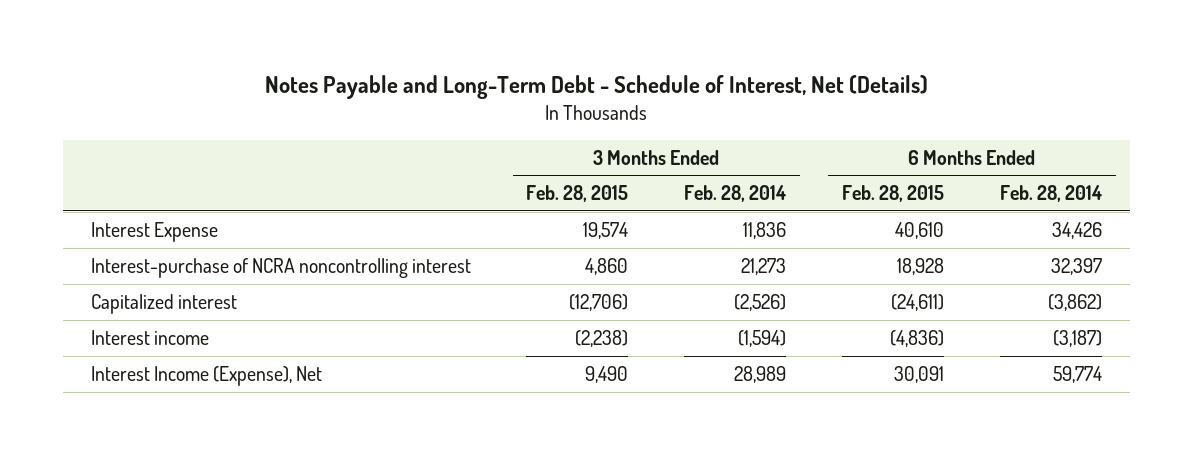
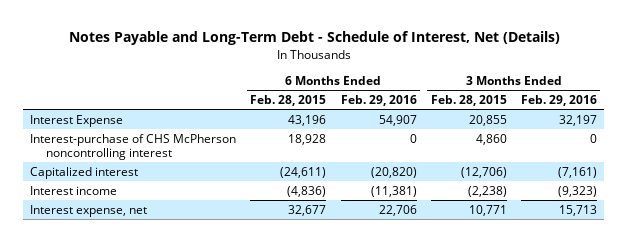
[684,185,787,203] Feb. 28, 2014 -> none
[999,185,1102,203] Feb. 28, 2014 -> none
none -> [340,95,417,107] Feb. 29, 2016
none -> [520,95,597,107] Feb. 29, 2016
[583,221,629,239] 19,574 -> [468,114,507,126] 20,855
[894,221,944,239] 40,610 -> [288,114,327,126] 43,196
[90,257,471,278] Interest-purchase of NCRA noncontrolling interest -> [30,133,237,161] Interest-purchase of CHS McPherson noncontrolling interest
[90,365,322,386] Interest Income (Expense), Net -> [30,204,148,217] Interest expense, net
[585,365,629,383] 9,490 -> [468,204,507,216] 10,771
[893,365,944,383] 30,091 -> [288,204,327,216] 32,677

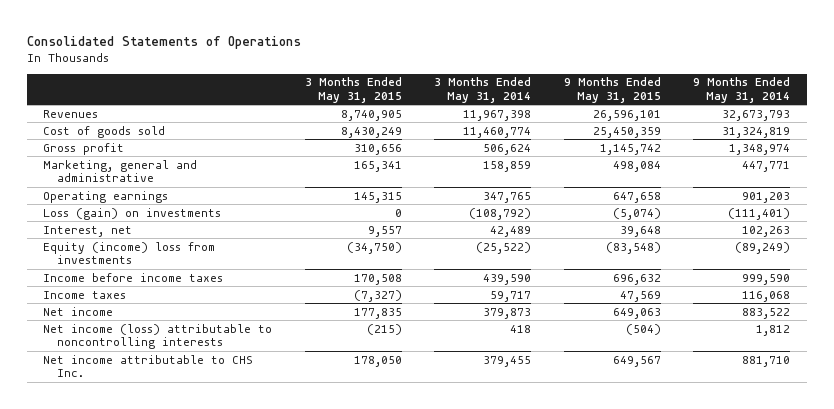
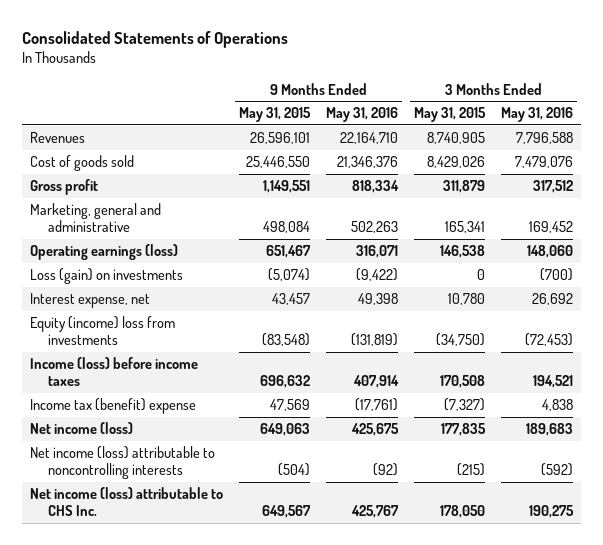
[434,77,532,103] 3 Months Ended May 31, 2014 -> none
[693,77,791,103] 9 Months Ended May 31, 2014 -> none
none -> [326,107,399,123] May 31, 2016
none -> [501,107,574,123] May 31, 2016
[340,126,402,138] 8,430,249 -> [427,155,486,168] 8,429,026
[592,126,661,138] 25,450,359 -> [246,155,311,168] 25,446,550
[353,143,402,155] 310,656 -> [443,179,486,193] 311,879
[599,143,661,155] 1,145,742 -> [263,179,311,193] 1,149,551
[43,190,169,203] Operating earnings -> [29,243,178,260] Operating earnings (loss)
[353,191,402,203] 145,315 -> [440,244,486,258] 146,538
[612,191,661,203] 647,658 -> [266,244,312,258] 651,467
[43,225,133,237] Interest, net -> [29,292,150,308] Interest expense, net
[367,225,402,237] 9,557 -> [448,292,486,305] 10,780
[619,225,661,237] 39,648 -> [272,292,311,305] 43,457
[43,272,224,282] Income before income taxes -> [29,356,198,387] Income (loss) before income taxes
[43,290,127,299] Income taxes -> [29,397,196,414] Income tax (benefit) expense
[43,306,114,316] Net income -> [29,421,133,434] Net income (loss)
[43,354,254,378] Net income attributable to CHS Inc. -> [29,486,223,517] Net income (loss) attributable to CHS Inc.

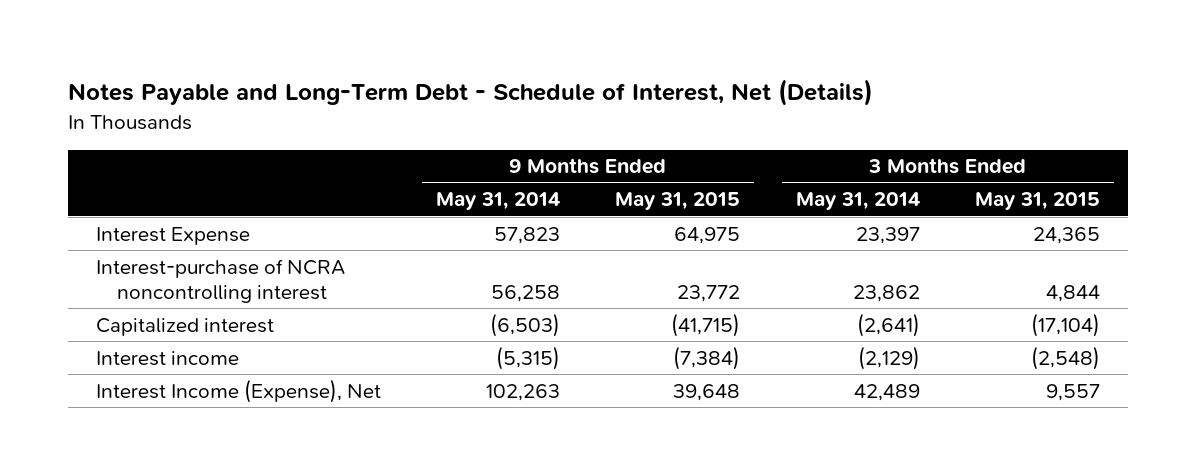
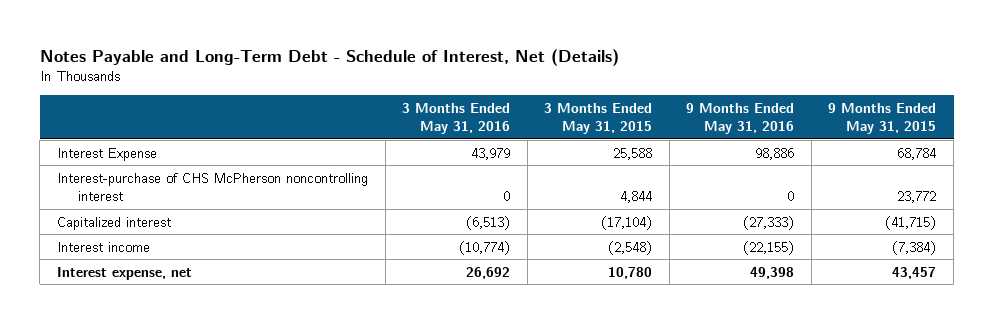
[435,192,560,211] May 31, 2014 -> none
[795,192,920,211] May 31, 2014 -> none
none -> [402,102,511,135] 3 Months Ended May 31, 2016
none -> [686,102,795,135] 9 Months Ended May 31, 2016
[674,226,741,244] 64,975 -> [897,147,937,160] 68,784
[1033,226,1101,244] 24,365 -> [613,147,653,160] 25,588
[95,258,345,303] Interest-purchase of NCRA noncontrolling interest -> [56,172,368,201] Interest-purchase of CHS McPherson noncontrolling interest
[95,378,381,403] Interest Income (Expense), Net -> [56,266,192,280] Interest expense, net
[673,383,741,401] 39,648 -> [892,266,937,279] 43,457
[1046,383,1101,401] 9,557 -> [608,266,653,279] 10,780

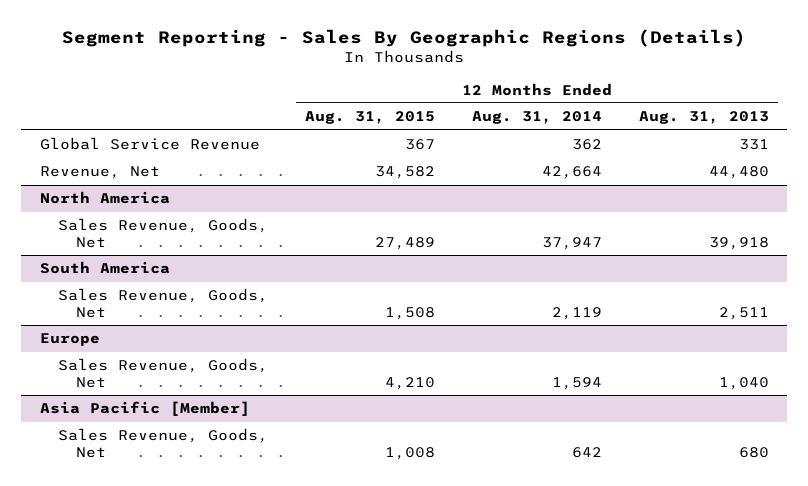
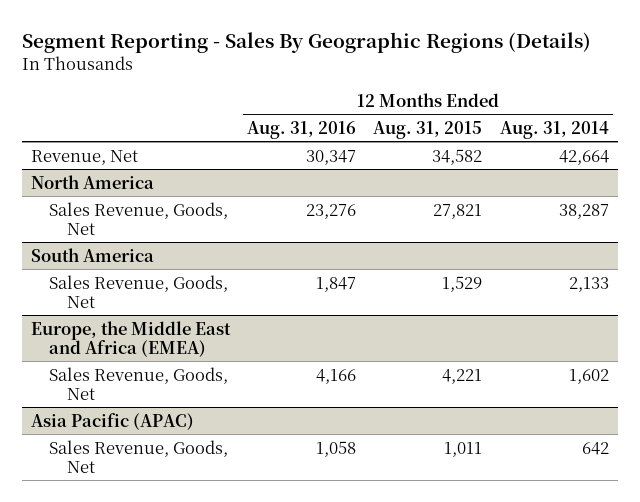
[638,111,769,125] Aug. 31, 2013 -> none
none -> [247,120,357,139] Aug. 31, 2016
[39,137,260,151] Global Service Revenue -> none
[374,236,435,250] 27,489 -> [433,203,483,219] 27,821
[541,236,602,250] 37,947 -> [558,203,609,219] 38,287
[384,306,435,320] 1,508 -> [442,275,483,292] 1,529
[551,306,602,320] 2,119 -> [568,276,609,292] 2,133
[39,333,100,347] Europe -> [30,320,231,357] Europe, the Middle East and Africa (EMEA)
[384,376,435,390] 4,210 -> [442,368,483,384] 4,221
[551,376,602,390] 1,594 -> [568,368,609,384] 1,602
[39,401,250,417] Asia Pacific [Member] -> [30,412,194,430] Asia Pacific (APAC)
[384,446,435,460] 1,008 -> [444,441,483,457] 1,011

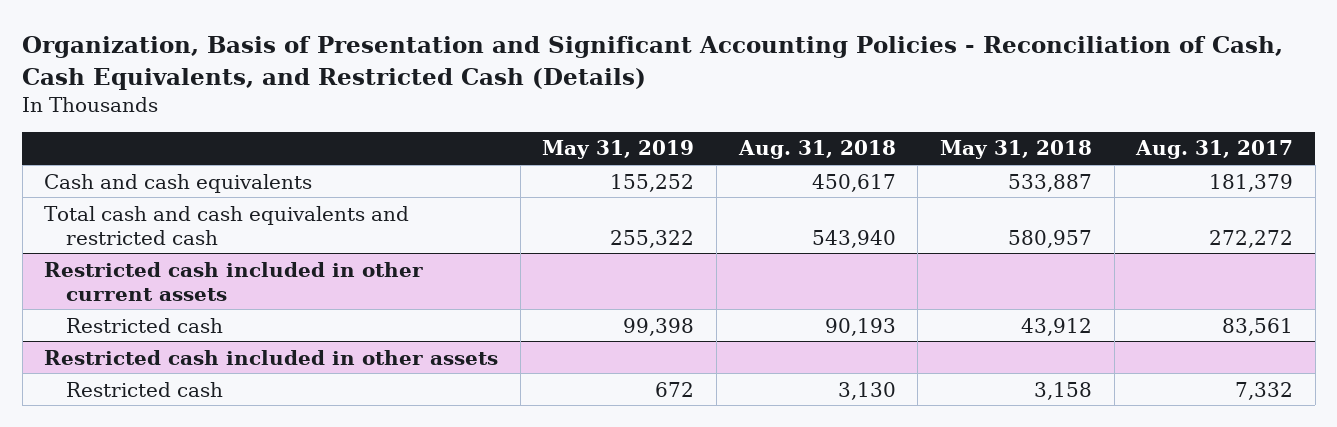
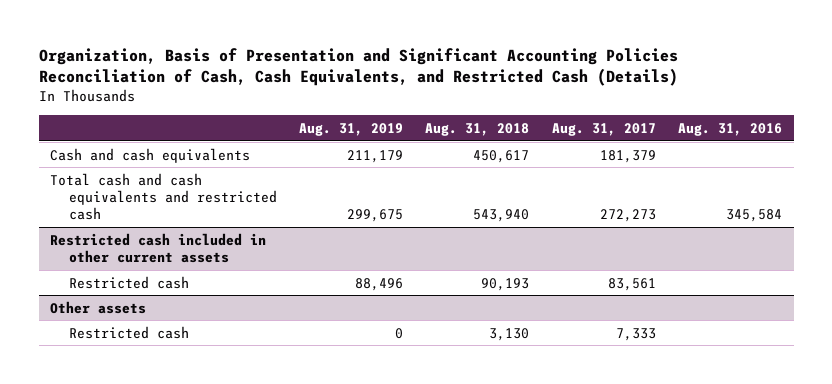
[22,36,1284,90] Organization, Basis of Presentation and Significant Accounting Policies - Reconciliation of Cash, Cash Equivalents, and Restricted Cash (Details) -> [38,47,678,87] Organization, Basis of Presentation and Significant Accounting Policies Reconciliation of Cash, Cash Equivalents, and Restricted Cash (Details)
[542,140,695,160] May 31, 2019 -> none
[939,140,1092,160] May 31, 2018 -> none
none -> [299,122,404,136] Aug. 31, 2019
none -> [678,122,783,136] Aug. 31, 2016
[1209,229,1294,248] 272,272 -> [599,209,656,223] 272,273
[44,349,499,365] Restricted cash included in other assets -> [50,300,147,314] Other assets
[1235,381,1294,400] 7,332 -> [615,327,656,341] 7,333

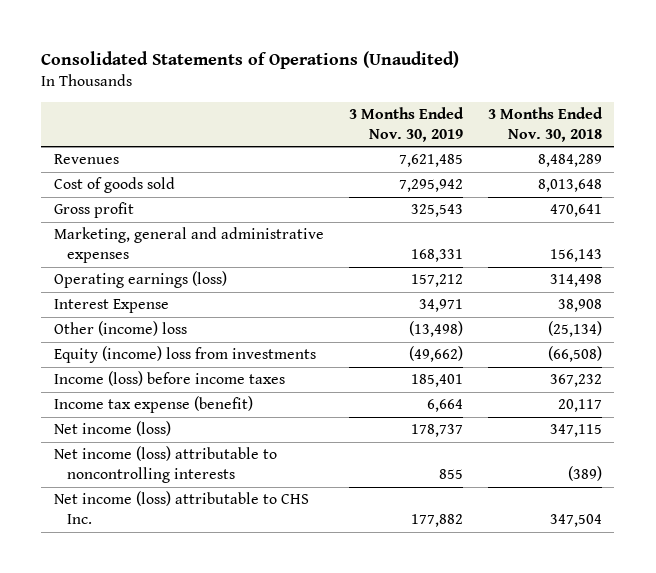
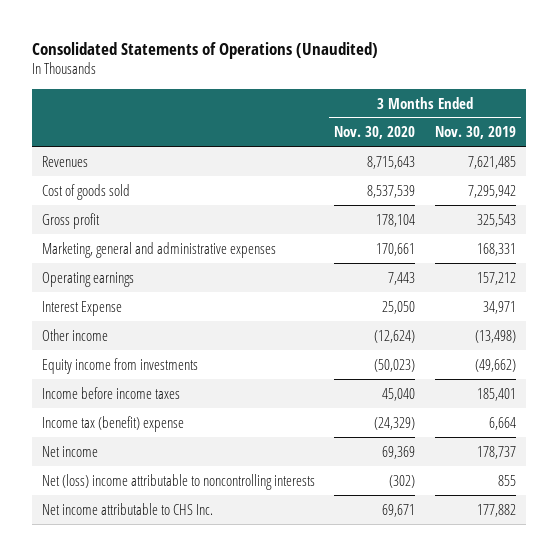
[487,107,603,142] 3 Months Ended Nov. 30, 2018 -> none
none -> [334,126,416,140] Nov. 30, 2020
[53,271,227,289] Operating earnings (loss) -> [41,271,134,287] Operating earnings
[53,321,187,337] Other (income) loss -> [41,328,108,341] Other income
[53,346,316,364] Equity (income) loss from investments -> [41,357,198,374] Equity income from investments
[53,371,285,387] Income (loss) before income taxes -> [41,386,180,399] Income before income taxes
[53,396,253,414] Income tax expense (benefit) -> [41,415,184,432] Income tax (benefit) expense
[53,421,171,437] Net income (loss) -> [41,445,98,457] Net income
[53,446,277,483] Net income (loss) attributable to noncontrolling interests -> [41,473,315,490] Net (loss) income attributable to noncontrolling interests
[53,491,309,524] Net income (loss) attributable to CHS Inc. -> [41,502,213,515] Net income attributable to CHS Inc.

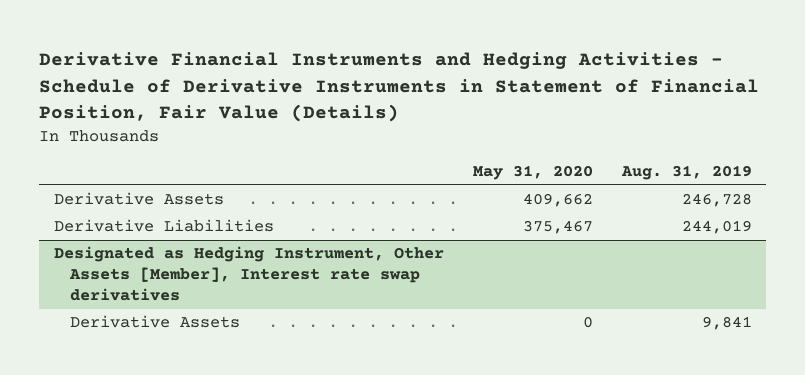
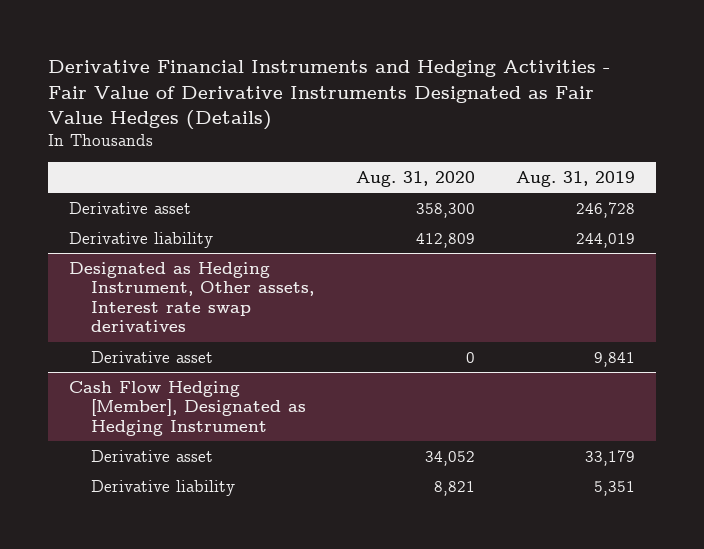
[39,52,760,122] Derivative Financial Instruments and Hedging Activities - Schedule of Derivative Instruments in Statement of Financial Position, Fair Value (Details) -> [48,60,611,130] Derivative Financial Instruments and Hedging Activities - Fair Value of Derivative Instruments Designated as Fair Value Hedges (Details)
[472,164,593,180] May 31, 2020 -> none
none -> [355,170,475,187] Aug. 31, 2020
[53,192,224,206] Derivative Assets -> [68,201,191,214] Derivative asset
[53,219,274,233] Derivative Liabilities -> [68,231,213,248] Derivative liability
[53,246,444,301] Designated as Hedging Instrument, Other Assets [Member], Interest rate swap derivatives -> [68,261,315,333] Designated as Hedging Instrument, Other assets, Interest rate swap derivatives
[69,315,240,329] Derivative Assets -> [91,350,214,363] Derivative asset
none -> [68,380,307,436] Cash Flow Hedging [Member], Designated as Hedging Instrument
none -> [91,449,214,462] Derivative asset
none -> [91,479,236,496] Derivative liability

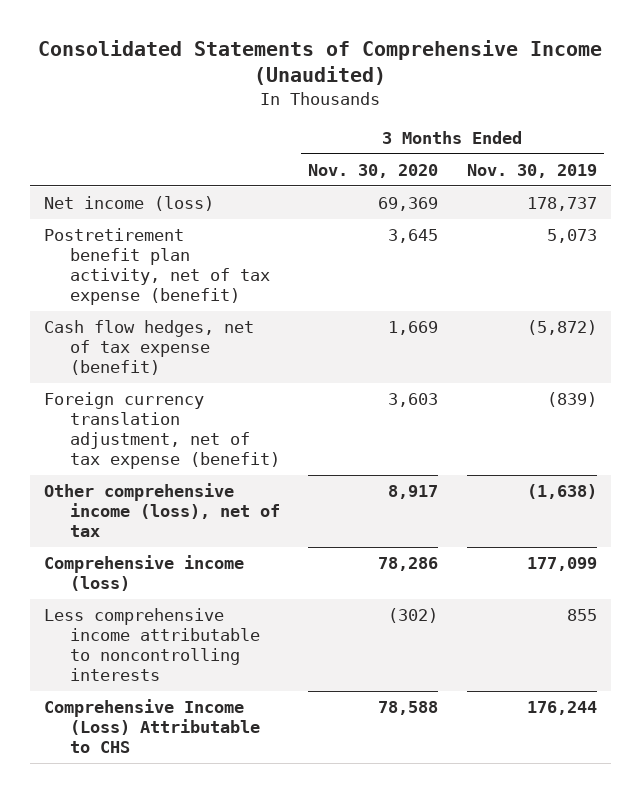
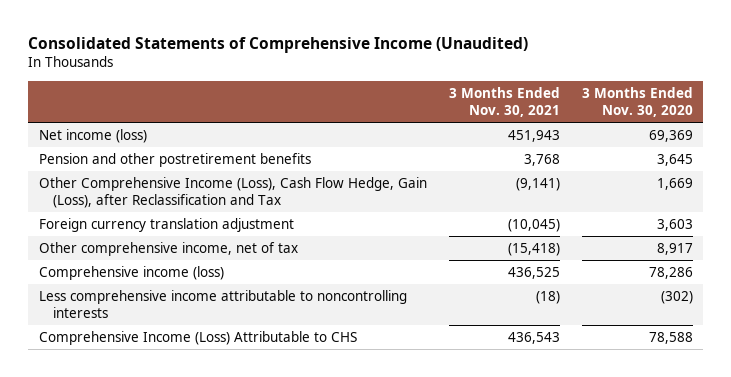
[466,163,597,178] Nov. 30, 2019 -> none
none -> [448,86,560,117] 3 Months Ended Nov. 30, 2021
[43,228,270,305] Postretirement benefit plan activity, net of tax expense (benefit) -> [38,152,311,167] Pension and other postretirement benefits
[43,320,254,375] Cash flow hedges, net of tax expense (benefit) -> [38,176,427,209] Other Comprehensive Income (Loss), Cash Flow Hedge, Gain (Loss), after Reclassification and Tax
[43,392,280,469] Foreign currency translation adjustment, net of tax expense (benefit) -> [38,217,294,232] Foreign currency translation adjustment
[43,483,280,537] Other comprehensive income (loss), net of tax -> [38,241,298,256] Other comprehensive income, net of tax

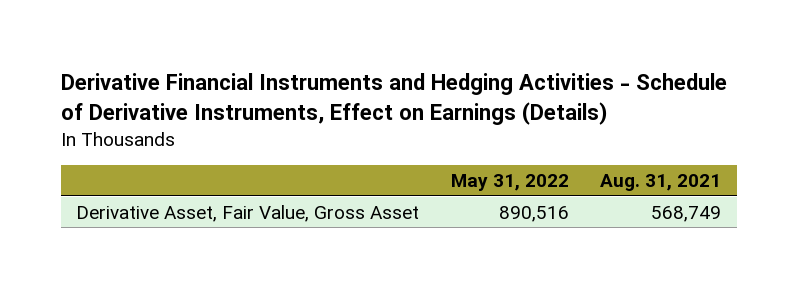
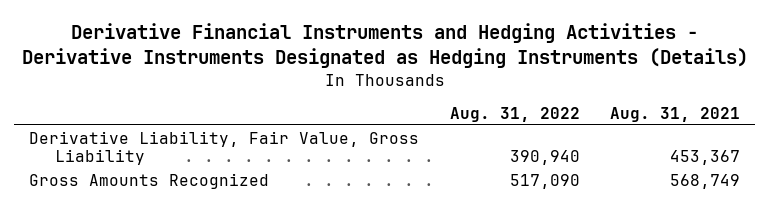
[60,73,727,126] Derivative Financial Instruments and Hedging Activities - Schedule of Derivative Instruments, Effect on Earnings (Details) -> [21,22,748,68] Derivative Financial Instruments and Hedging Activities - Derivative Instruments Designated as Hedging Instruments (Details)
[450,174,569,192] May 31, 2022 -> none
none -> [449,107,580,123] Aug. 31, 2022
none -> [29,130,420,166] Derivative Liability, Fair Value, Gross Liability
[76,204,420,222] Derivative Asset, Fair Value, Gross Asset -> [29,172,270,189] Gross Amounts Recognized

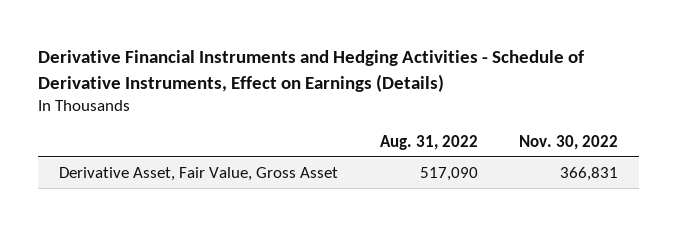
[21,22,748,68] Derivative Financial Instruments and Hedging Activities - Derivative Instruments Designated as Hedging Instruments (Details) -> [38,50,585,92] Derivative Financial Instruments and Hedging Activities - Schedule of Derivative Instruments, Effect on Earnings (Details)
[610,107,741,123] Aug. 31, 2021 -> none
none -> [519,135,619,151] Nov. 30, 2022
[29,130,420,166] Derivative Liability, Fair Value, Gross Liability -> none
[29,172,270,189] Gross Amounts Recognized -> [58,167,338,182] Derivative Asset, Fair Value, Gross Asset

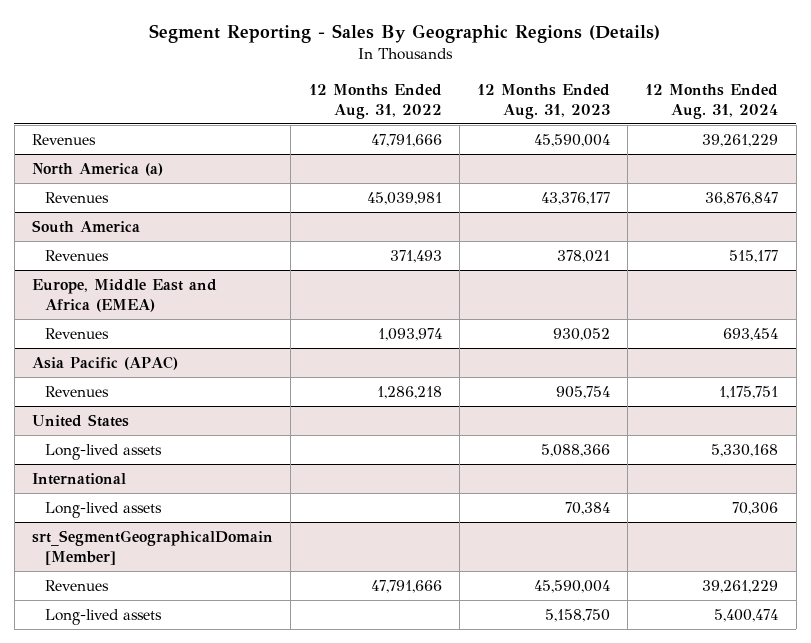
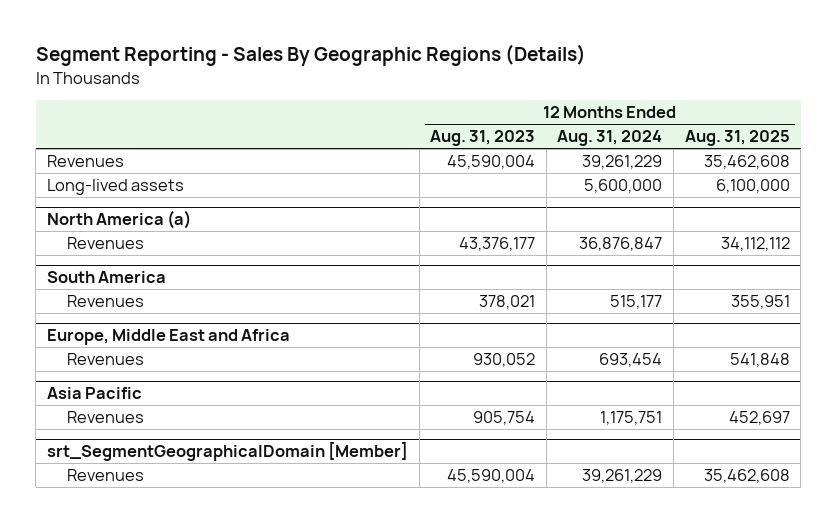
[308,83,442,119] 12 Months Ended Aug. 31, 2022 -> none
none -> [684,130,790,147] Aug. 31, 2025
none -> [46,179,184,196] Long-lived assets
[32,279,218,312] Europe, Middle East and Africa (EMEA) -> [46,329,290,346] Europe, Middle East and Africa
[32,356,179,371] Asia Pacific (APAC) -> [46,387,142,400] Asia Pacific
[32,414,130,428] United States -> none
[45,444,163,461] Long-lived assets -> none
[32,473,127,486] International -> none
[45,502,163,519] Long-lived assets -> none
[45,609,163,626] Long-lived assets -> none

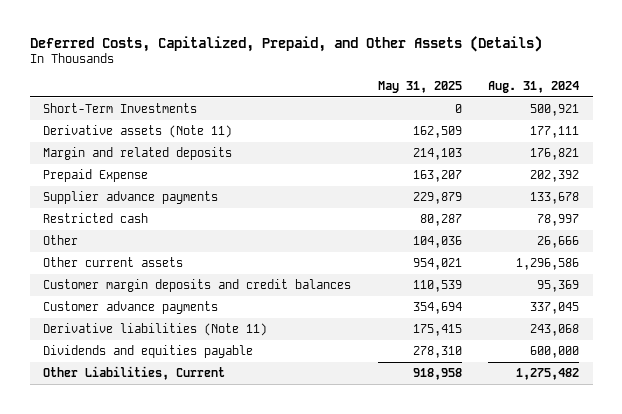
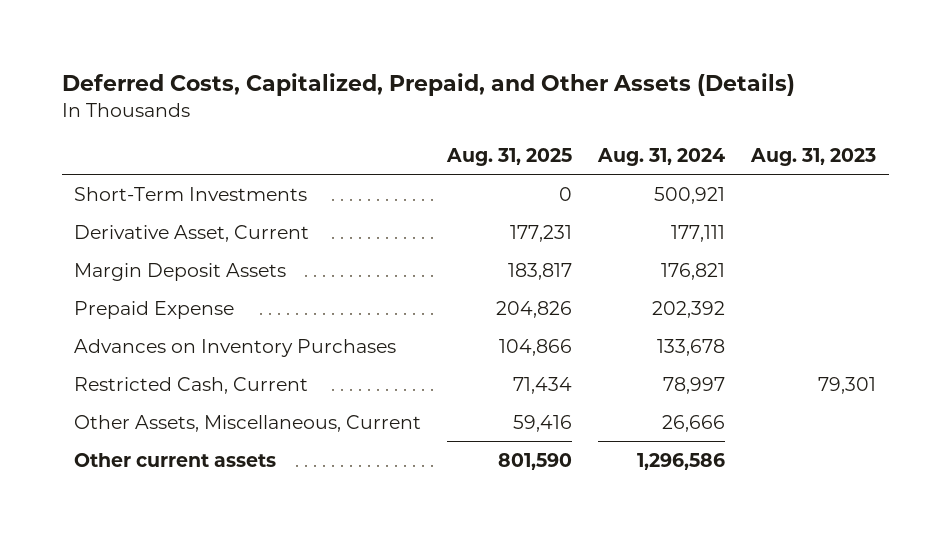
[377,80,462,93] May 31, 2025 -> none
none -> [446,148,573,167] Aug. 31, 2025
none -> [749,148,876,167] Aug. 31, 2023
[42,125,232,139] Derivative assets (Note 11) -> [74,224,310,242] Derivative Asset, Current
[42,147,232,161] Margin and related deposits -> [74,262,287,281] Margin Deposit Assets
[42,191,218,205] Supplier advance payments -> [74,338,397,357] Advances on Inventory Purchases
[42,213,148,224] Restricted cash -> [74,376,309,394] Restricted Cash, Current
[42,235,78,246] Other -> [74,414,422,432] Other Assets, Miscellaneous, Current
[42,279,351,293] Customer margin deposits and credit balances -> none
[42,301,218,315] Customer advance payments -> none
[42,323,267,337] Derivative liabilities (Note 11) -> none
[42,345,253,359] Dividends and equities payable -> none
[42,366,225,381] Other Liabilities, Current -> none

